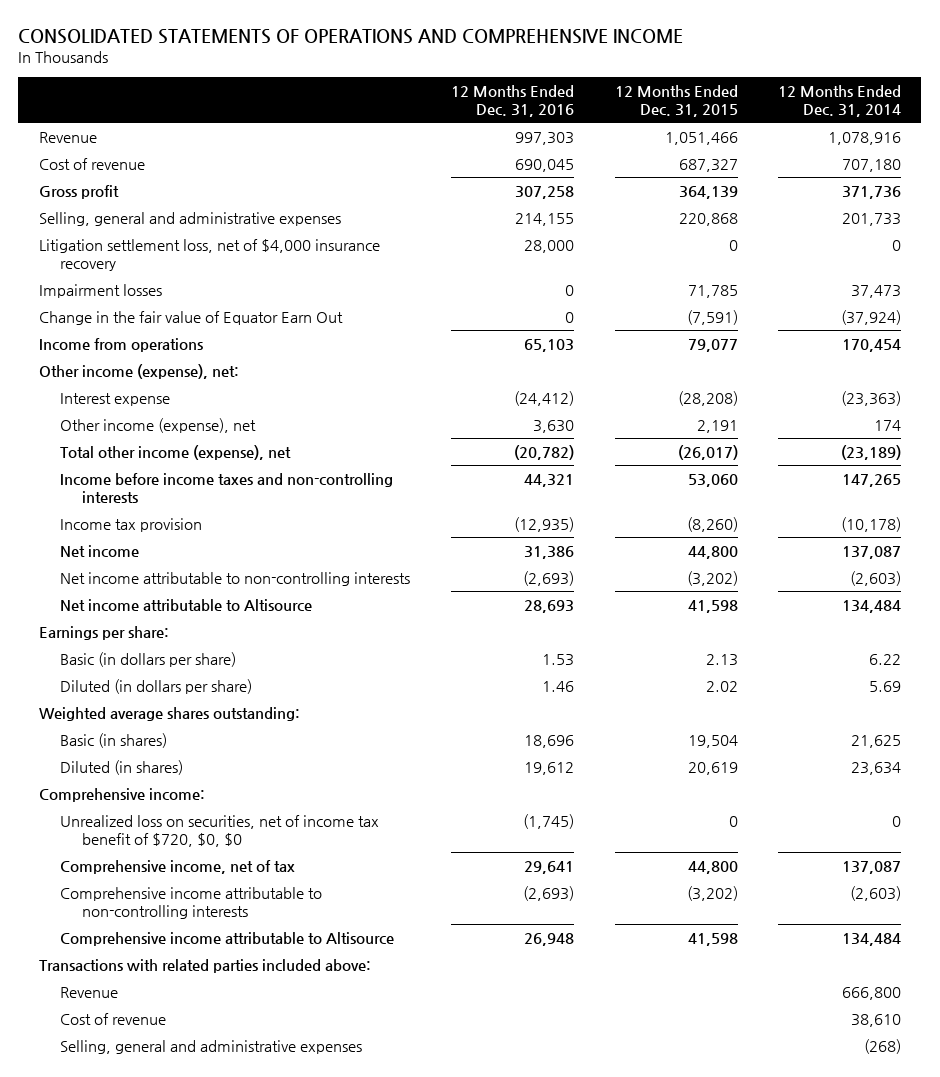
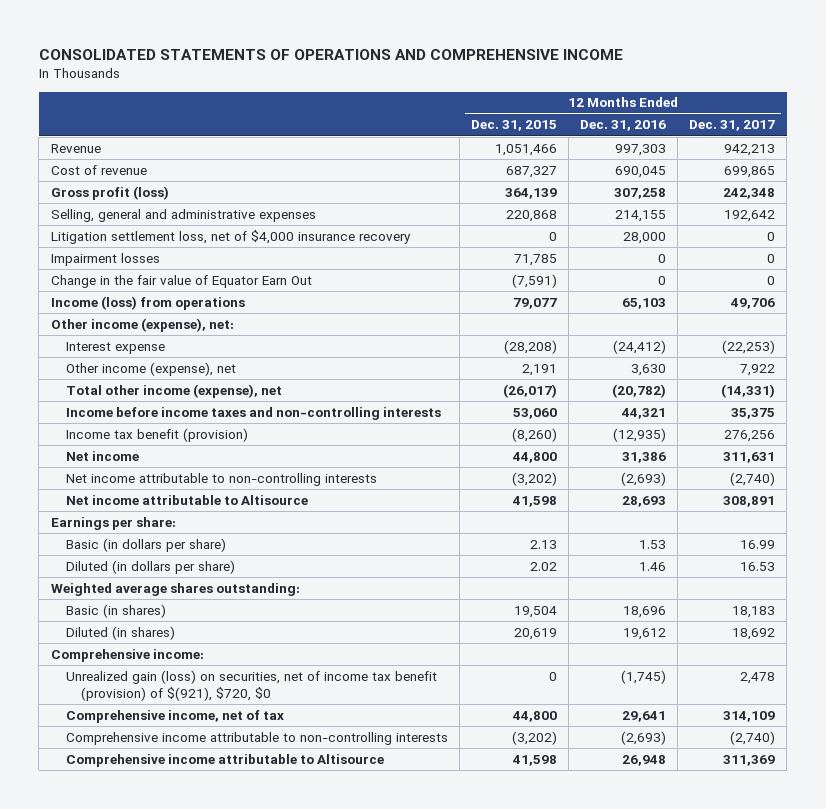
[778,85,902,117] 12 Months Ended Dec. 31, 2014 -> none
none -> [689,120,776,132] Dec. 31, 2017
[38,185,119,200] Gross profit -> [50,185,169,200] Gross profit (loss)
[38,338,203,353] Income from operations -> [50,295,245,310] Income (loss) from operations
[60,518,203,533] Income tax provision -> [65,427,248,442] Income tax benefit (provision)
[60,815,380,847] Unrealized loss on securities, net of income tax benefit of $720, $0, $0 -> [65,669,437,701] Unrealized gain (loss) on securities, net of income tax benefit (provision) of $(921), $720, $0
[38,959,371,974] Transactions with related parties included above: -> none
[60,987,119,999] Revenue -> none
[60,1013,167,1026] Cost of revenue -> none
[60,1040,363,1055] Selling, general and administrative expenses -> none

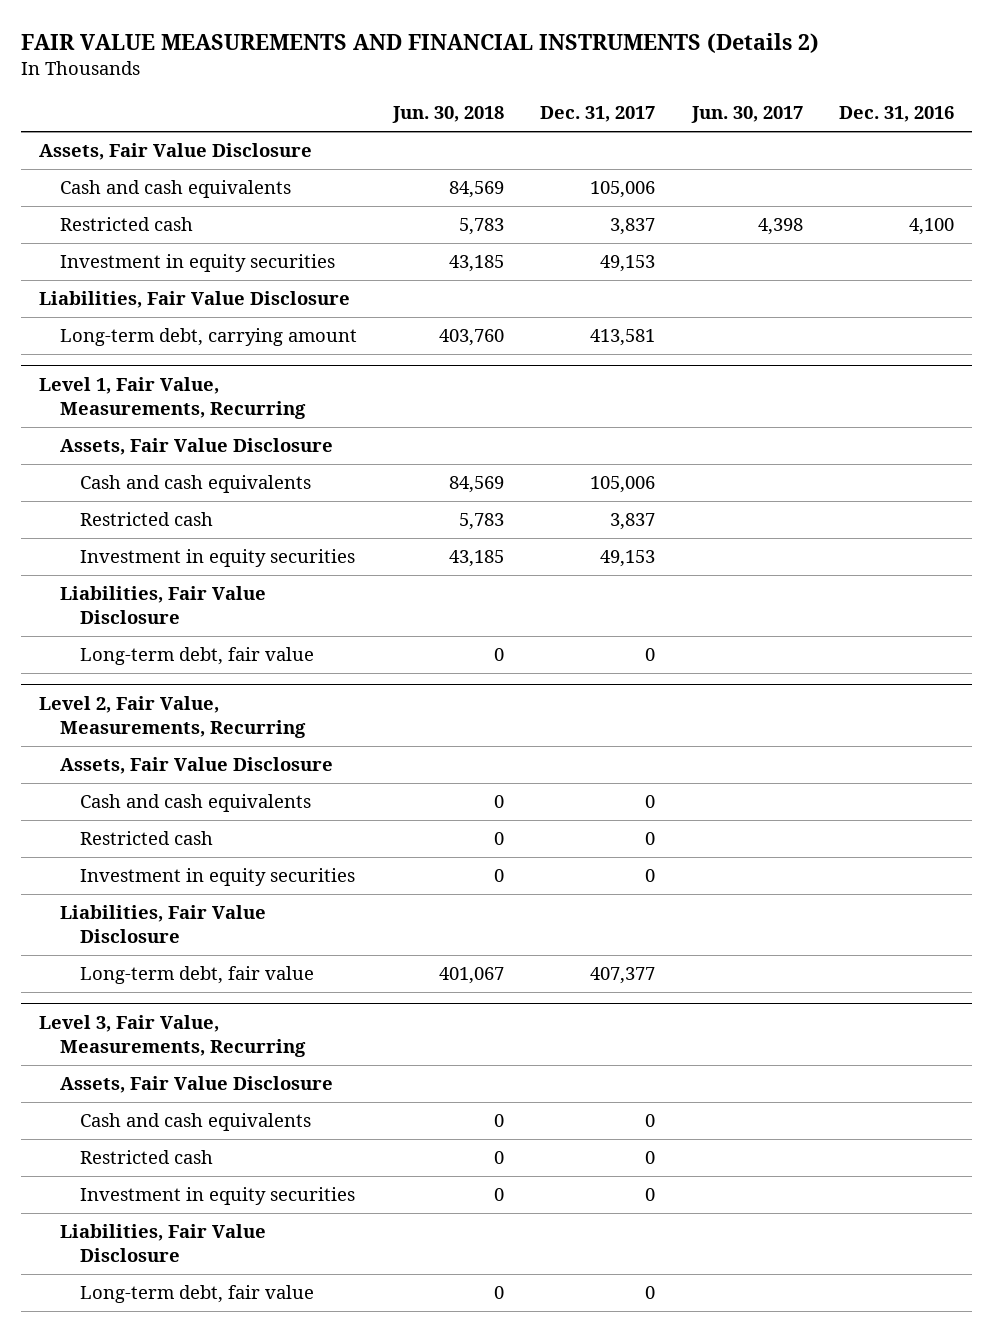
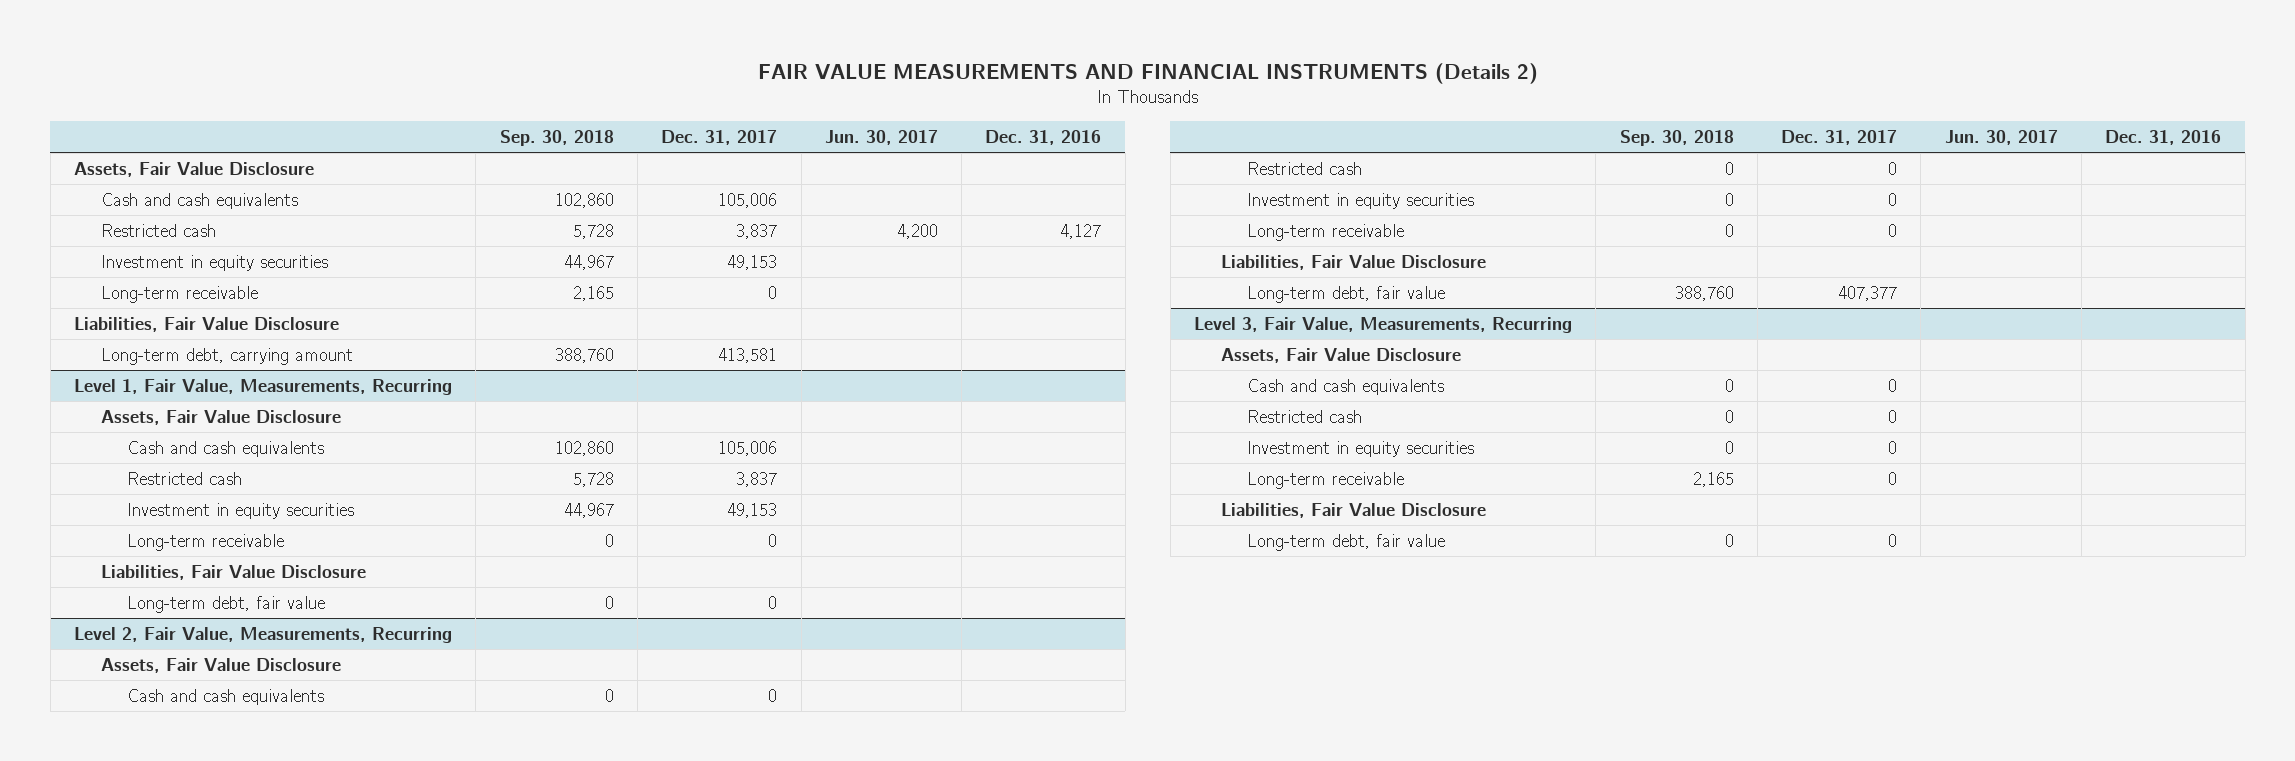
[391,106,504,124] Jun. 30, 2018 -> none
none -> [499,129,614,146] Sep. 30, 2018
[757,218,803,236] 4,398 -> [896,223,938,239] 4,200
[909,218,955,236] 4,100 -> [1060,223,1102,239] 4,127
none -> [100,285,258,303] Long-term receivable
none -> [127,533,285,551] Long-term receivable
none -> [1247,223,1405,241] Long-term receivable
none -> [1247,471,1405,489] Long-term receivable

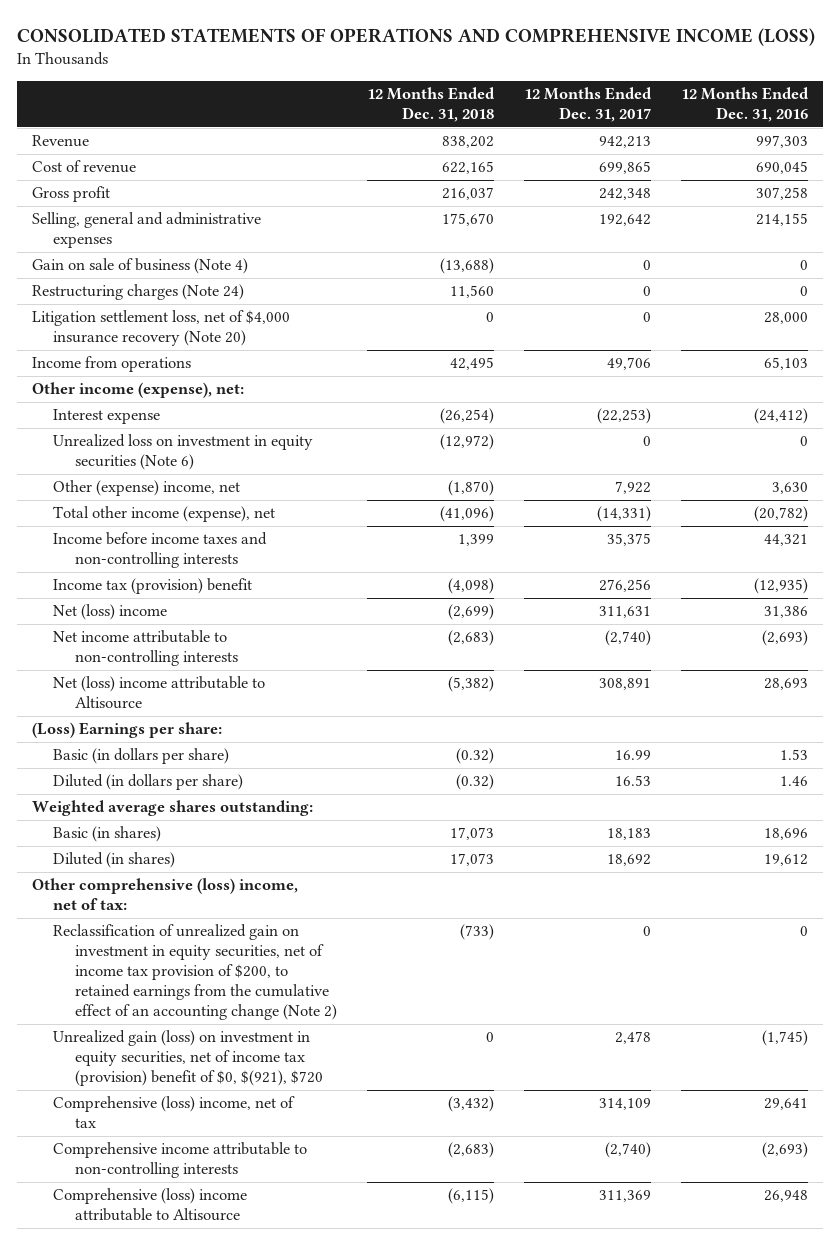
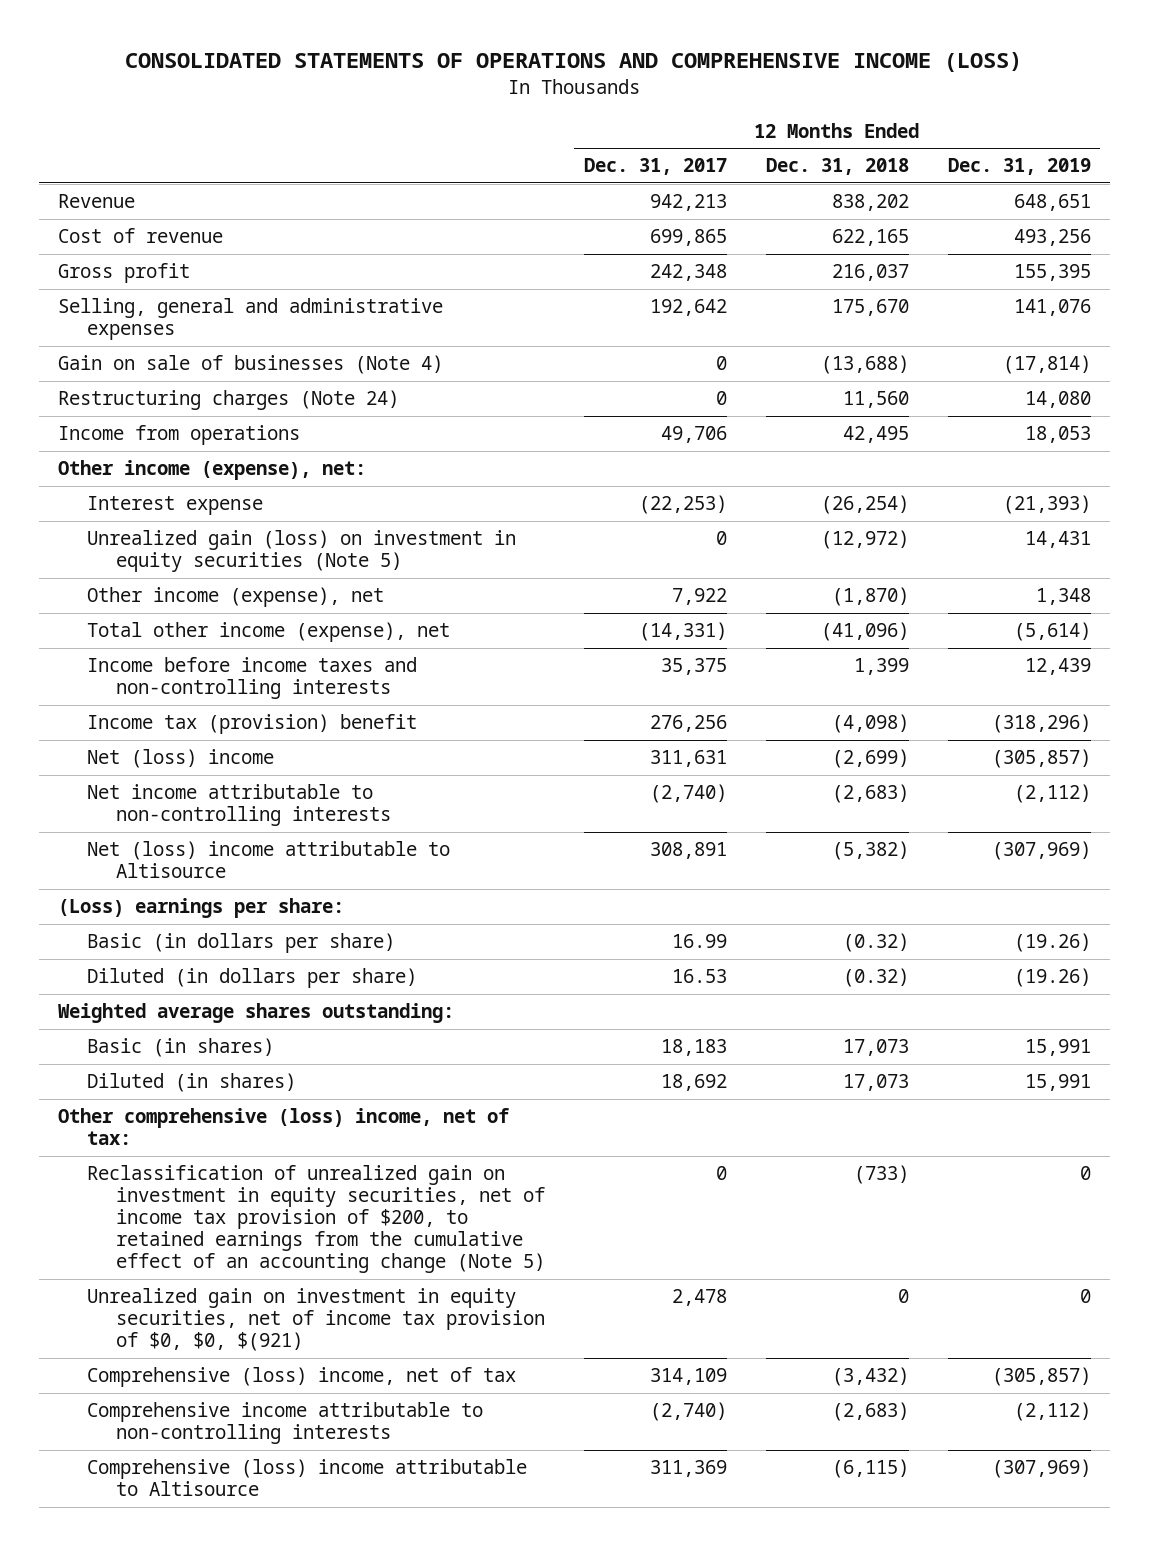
[681,87,810,123] 12 Months Ended Dec. 31, 2016 -> none
none -> [947,158,1091,176] Dec. 31, 2019
[31,258,248,275] Gain on sale of business (Note 4) -> [58,355,444,375] Gain on sale of businesses (Note 4)
[31,310,290,347] Litigation settlement loss, net of $4,000 insurance recovery (Note 20) -> none
[53,434,314,471] Unrealized loss on investment in equity securities (Note 6) -> [87,530,517,573] Unrealized gain (loss) on investment in equity securities (Note 5)
[53,480,241,497] Other (expense) income, net -> [87,587,385,608] Other income (expense), net
[31,722,222,739] (Loss) Earnings per share: -> [58,898,345,919] (Loss) earnings per share:
[53,924,338,1021] Reclassification of unrealized gain on investment in equity securities, net of income tax provision of $200, to retained earnings from the cumulative effect of an accounting change (Note 2) -> [87,1165,546,1274] Reclassification of unrealized gain on investment in equity securities, net of income tax provision of $200, to retained earnings from the cumulative effect of an accounting change (Note 5)
[53,1030,324,1087] Unrealized gain (loss) on investment in equity securities, net of income tax (provision) benefit of $0, $(921), $720 -> [87,1288,546,1352] Unrealized gain on investment in equity securities, net of income tax provision of $0, $0, $(921)

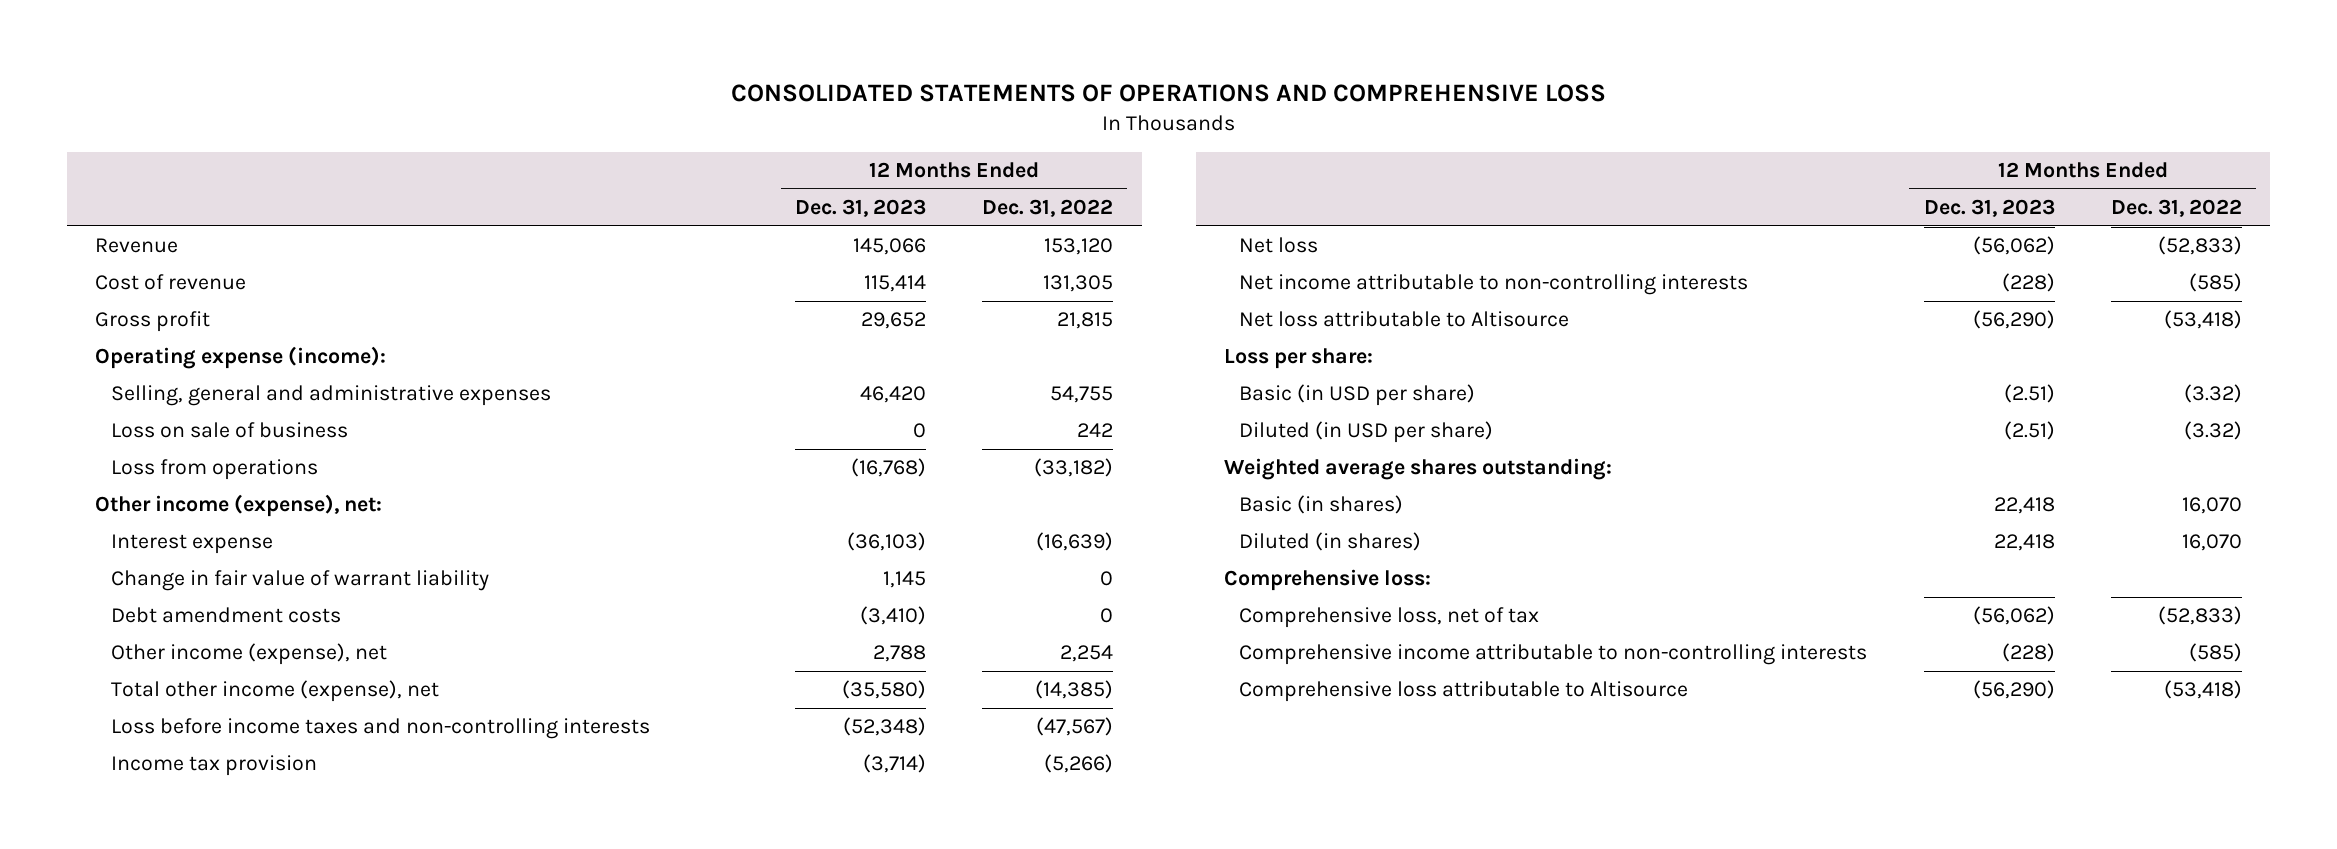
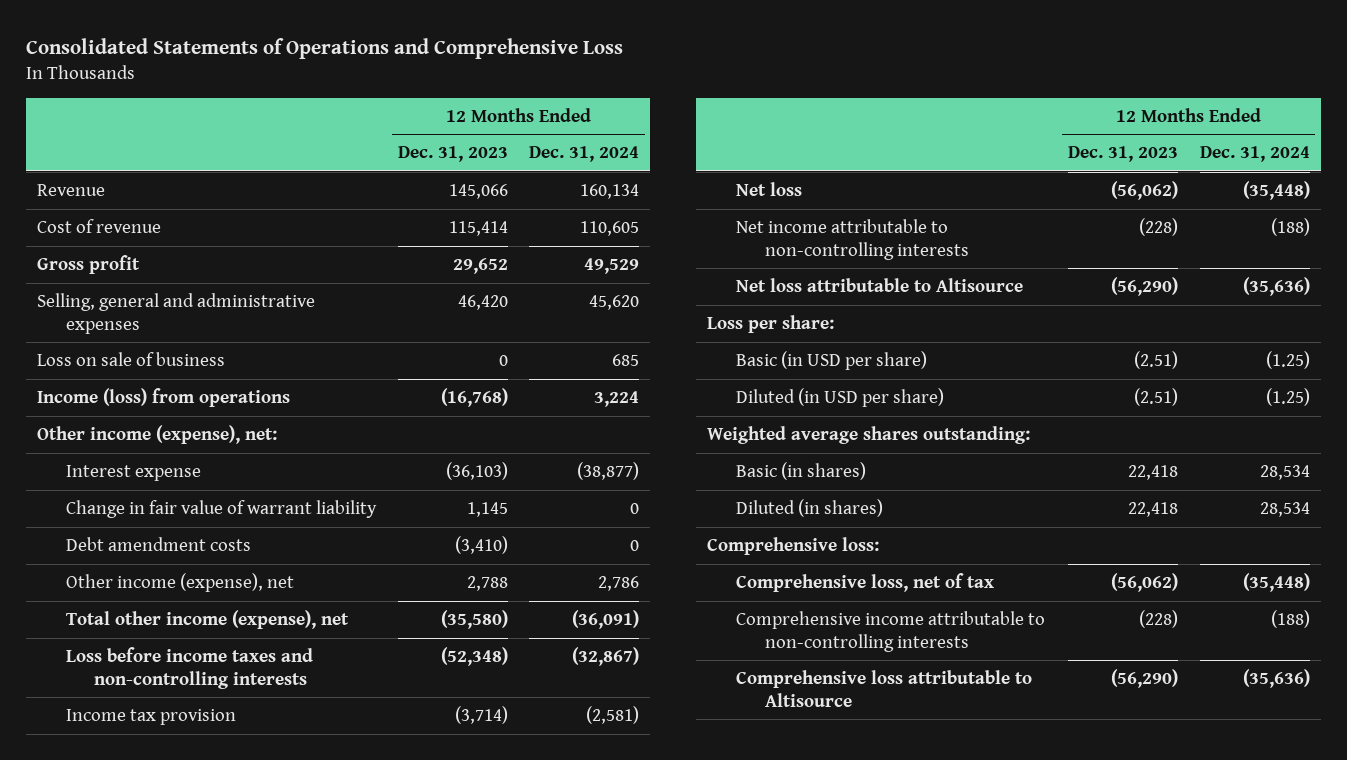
[730,83,1606,102] CONSOLIDATED STATEMENTS OF OPERATIONS AND COMPREHENSIVE LOSS -> [26,38,624,60] Consolidated Statements of Operations and Comprehensive Loss
[982,198,1114,217] Dec. 31, 2022 -> none
none -> [529,146,640,163] Dec. 31, 2024
[95,346,387,370] Operating expense (income): -> none
[110,459,318,481] Loss from operations -> [37,387,291,407] Income (loss) from operations

